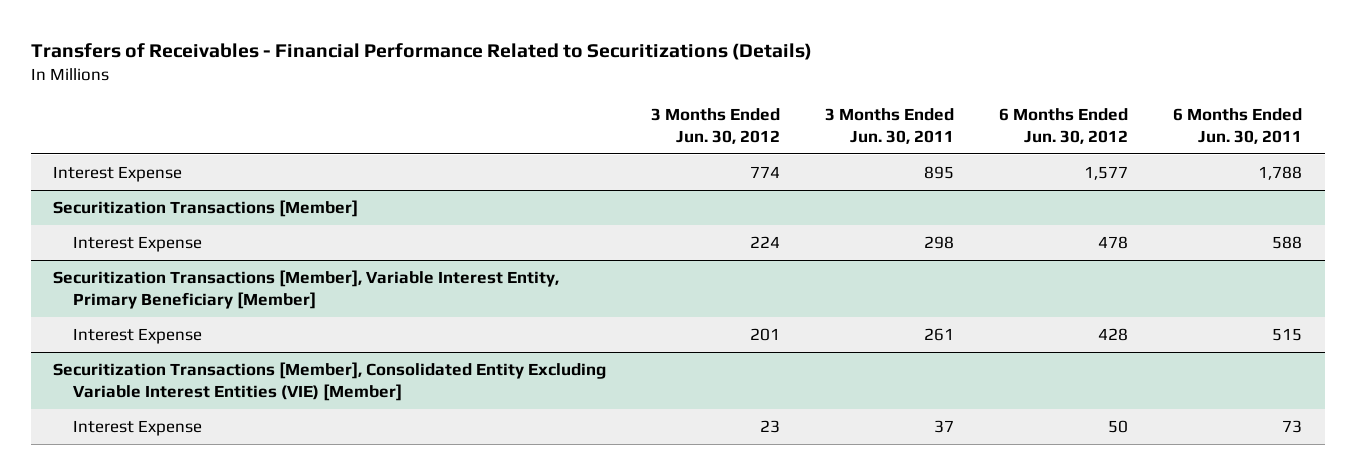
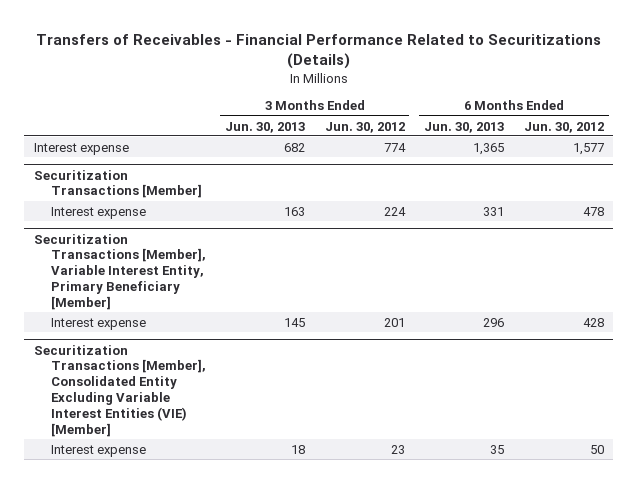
[825,108,955,144] 3 Months Ended Jun. 30, 2011 -> none
[1173,108,1303,144] 6 Months Ended Jun. 30, 2011 -> none
none -> [225,121,306,133] Jun. 30, 2013
none -> [424,121,505,133] Jun. 30, 2013
[53,165,183,182] Interest Expense -> [34,142,130,155] Interest expense
[72,235,202,252] Interest Expense -> [50,206,146,219] Interest expense
[72,327,202,344] Interest Expense -> [50,317,146,330] Interest expense
[72,419,202,436] Interest Expense -> [50,444,146,457] Interest expense

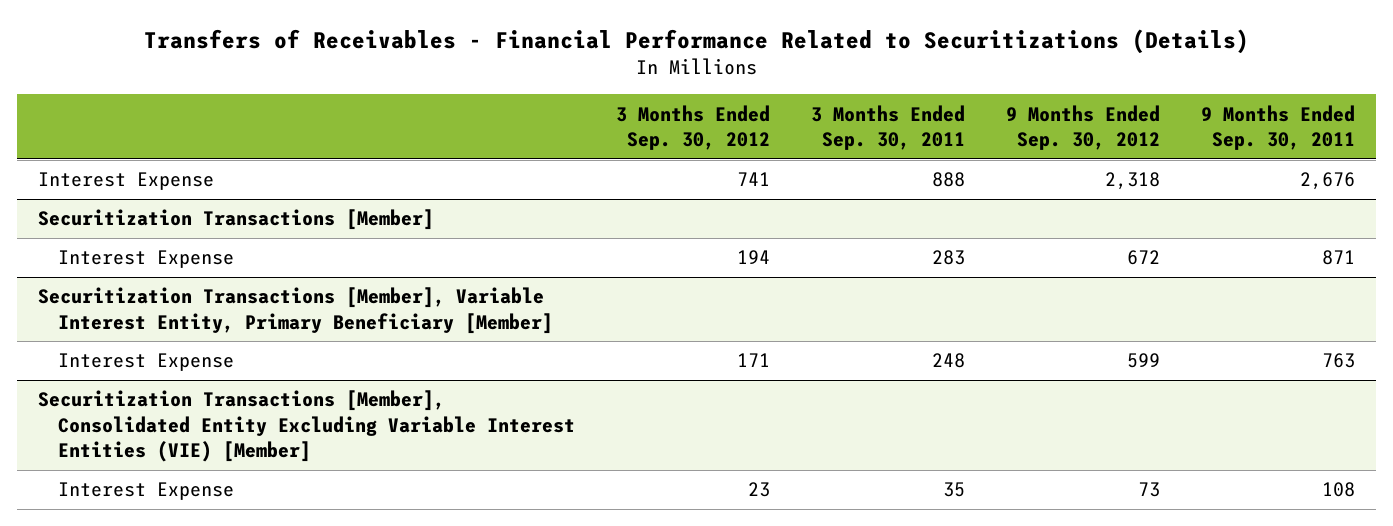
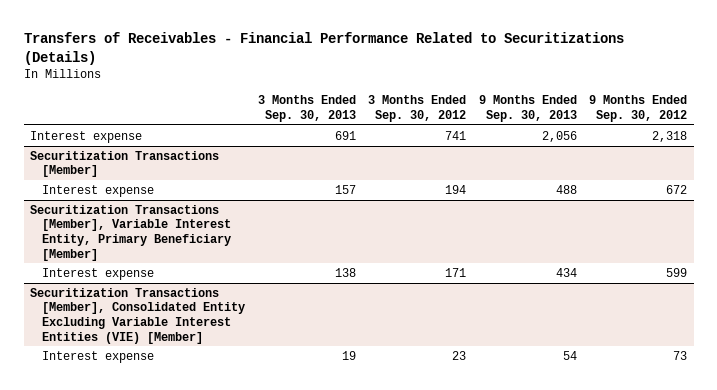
[811,104,966,150] 3 Months Ended Sep. 30, 2011 -> none
[1201,104,1356,150] 9 Months Ended Sep. 30, 2011 -> none
none -> [257,95,356,122] 3 Months Ended Sep. 30, 2013
none -> [478,95,577,122] 9 Months Ended Sep. 30, 2013
[37,172,214,191] Interest Expense -> [30,130,143,143] Interest expense
[58,250,235,269] Interest Expense -> [41,184,154,197] Interest expense
[58,353,235,372] Interest Expense -> [41,267,154,280] Interest expense
[58,482,235,501] Interest Expense -> [41,350,154,363] Interest expense

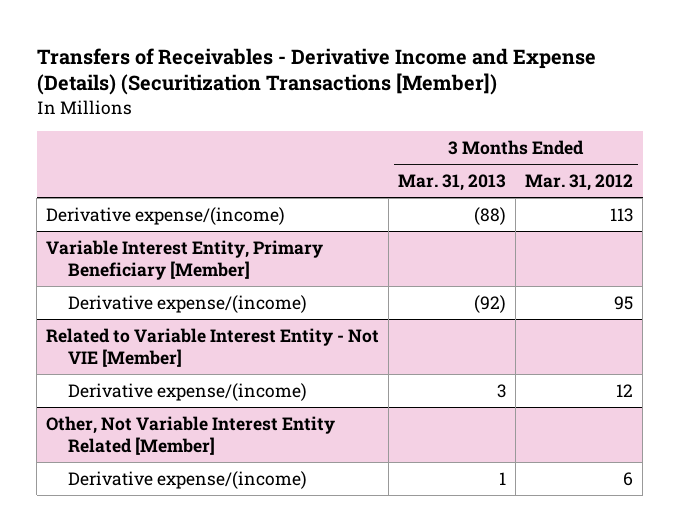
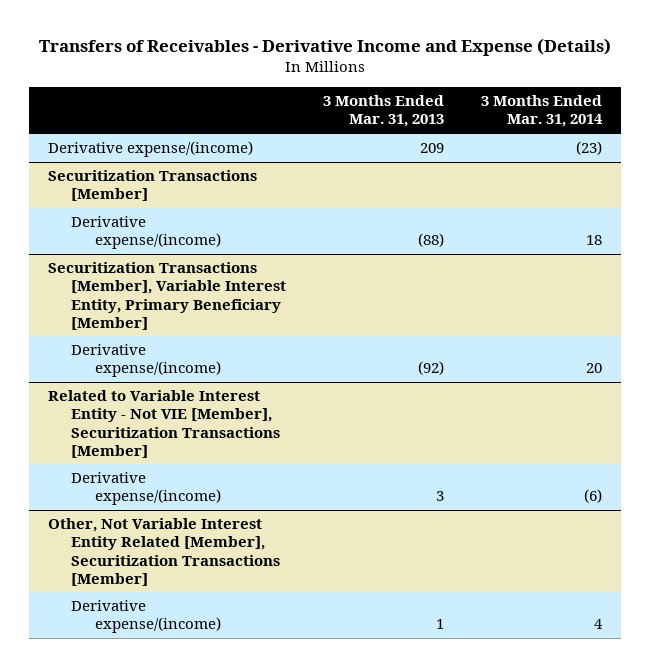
[36,47,596,96] Transfers of Receivables - Derivative Income and Expense (Details) (Securitization Transactions [Member]) -> [39,38,612,57] Transfers of Receivables - Derivative Income and Expense (Details)
[525,174,634,192] Mar. 31, 2012 -> none
none -> [481,95,604,128] 3 Months Ended Mar. 31, 2014
none -> [47,141,253,158] Derivative expense/(income)
none -> [47,170,257,202] Securitization Transactions [Member]
[46,239,324,280] Variable Interest Entity, Primary Beneficiary [Member] -> [47,262,287,330] Securitization Transactions [Member], Variable Interest Entity, Primary Beneficiary [Member]
[46,327,380,367] Related to Variable Interest Entity - Not VIE [Member] -> [47,390,281,458] Related to Variable Interest Entity - Not VIE [Member], Securitization Transactions [Member]
[46,415,336,455] Other, Not Variable Interest Entity Related [Member] -> [47,518,281,586] Other, Not Variable Interest Entity Related [Member], Securitization Transactions [Member]

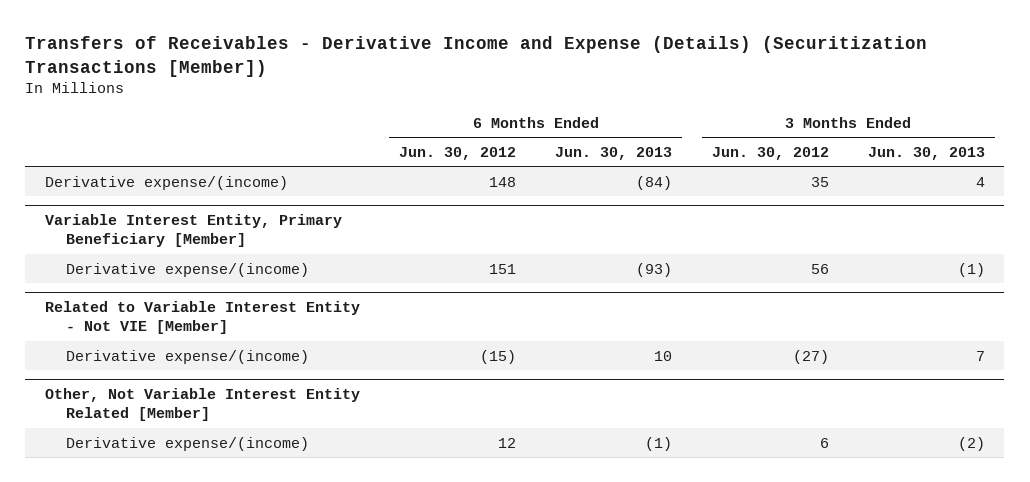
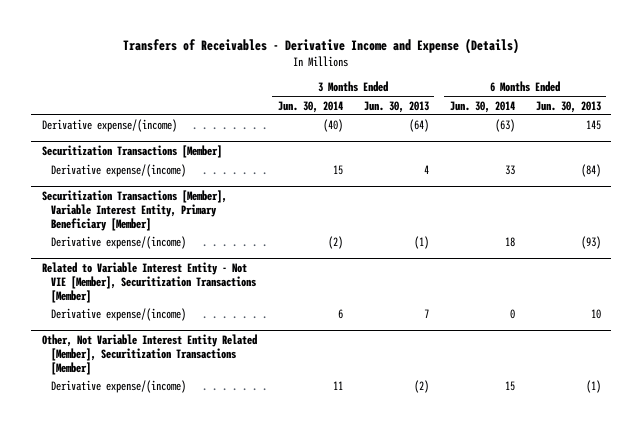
[25,35,928,77] Transfers of Receivables - Derivative Income and Expense (Details) (Securitization Transactions [Member]) -> [123,37,520,54] Transfers of Receivables - Derivative Income and Expense (Details)
[399,146,517,160] Jun. 30, 2012 -> none
[711,146,829,160] Jun. 30, 2012 -> none
none -> [277,100,343,113] Jun. 30, 2014
none -> [449,100,515,113] Jun. 30, 2014
none -> [41,119,177,133] Derivative expense/(income)
none -> [41,145,222,159] Securitization Transactions [Member]
[44,214,342,248] Variable Interest Entity, Primary Beneficiary [Member] -> [41,190,227,232] Securitization Transactions [Member], Variable Interest Entity, Primary Beneficiary [Member]
[44,301,360,335] Related to Variable Interest Entity - Not VIE [Member] -> [41,262,257,304] Related to Variable Interest Entity - Not VIE [Member], Securitization Transactions [Member]
[44,388,360,422] Other, Not Variable Interest Entity Related [Member] -> [41,334,257,376] Other, Not Variable Interest Entity Related [Member], Securitization Transactions [Member]

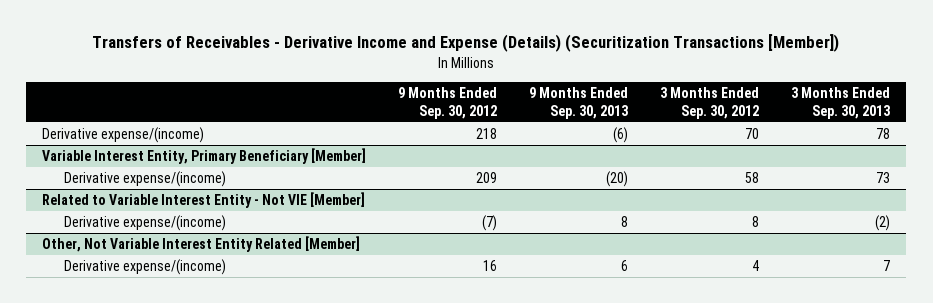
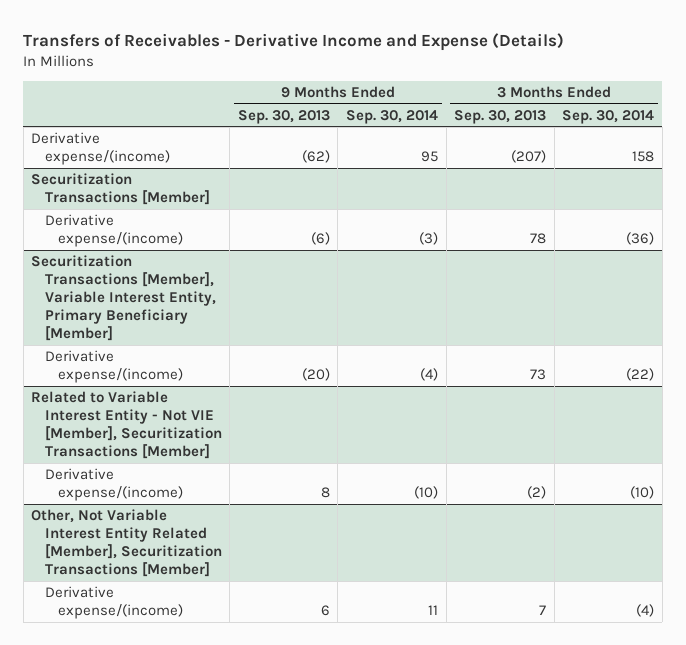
[92,34,840,53] Transfers of Receivables - Derivative Income and Expense (Details) (Securitization Transactions [Member]) -> [23,33,565,52] Transfers of Receivables - Derivative Income and Expense (Details)
[398,87,498,119] 9 Months Ended Sep. 30, 2012 -> none
[660,87,760,119] 3 Months Ended Sep. 30, 2012 -> none
none -> [346,109,439,124] Sep. 30, 2014
none -> [562,109,655,124] Sep. 30, 2014
none -> [31,131,170,166] Derivative expense/(income)
none -> [31,172,210,206] Securitization Transactions [Member]
[42,148,367,165] Variable Interest Entity, Primary Beneficiary [Member] -> [31,254,216,342] Securitization Transactions [Member], Variable Interest Entity, Primary Beneficiary [Member]
[42,192,366,209] Related to Variable Interest Entity - Not VIE [Member] -> [31,390,222,460] Related to Variable Interest Entity - Not VIE [Member], Securitization Transactions [Member]
[42,236,361,253] Other, Not Variable Interest Entity Related [Member] -> [31,508,222,578] Other, Not Variable Interest Entity Related [Member], Securitization Transactions [Member]

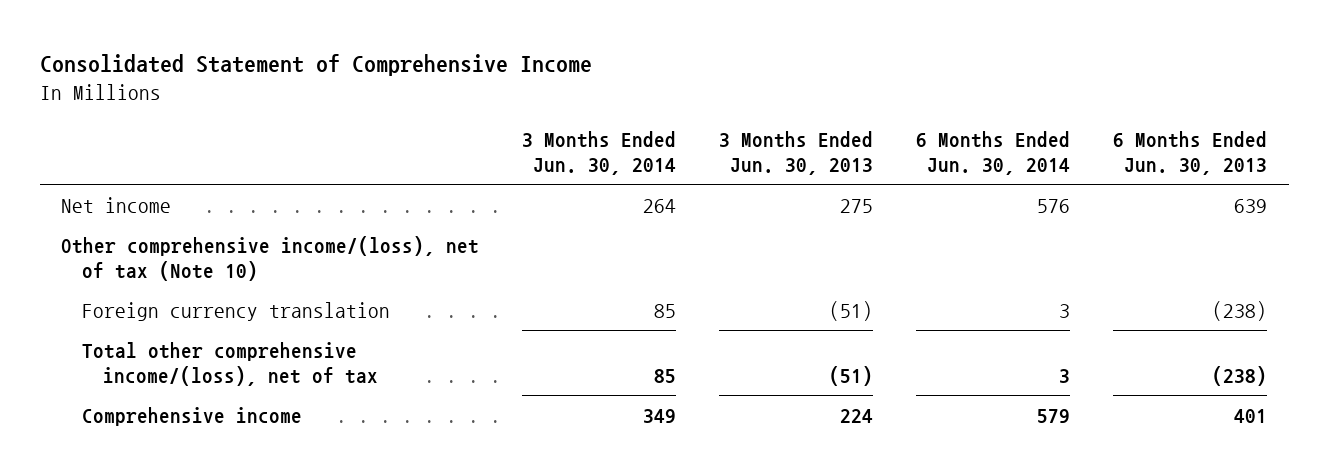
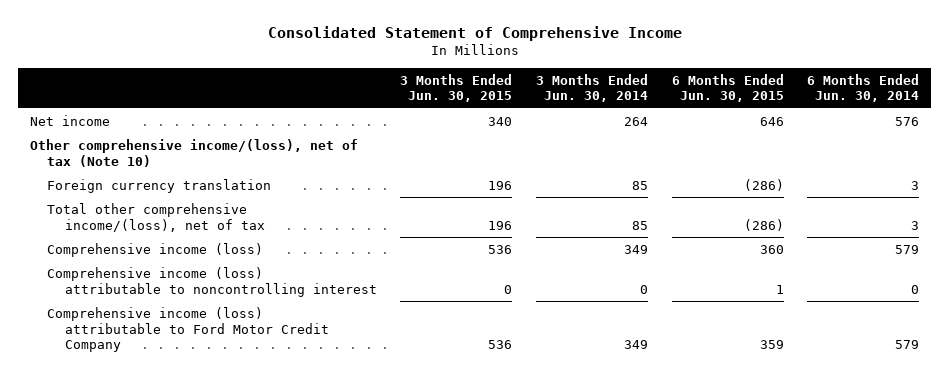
[719,130,874,175] 3 Months Ended Jun. 30, 2013 -> none
[1113,130,1268,175] 6 Months Ended Jun. 30, 2013 -> none
none -> [400,73,513,103] 3 Months Ended Jun. 30, 2015
none -> [671,73,784,103] 6 Months Ended Jun. 30, 2015
none -> [47,242,264,257] Comprehensive income (loss)
none -> [47,266,377,297] Comprehensive income (loss) attributable to noncontrolling interest
[82,406,303,426] Comprehensive income -> [47,306,329,353] Comprehensive income (loss) attributable to Ford Motor Credit Company

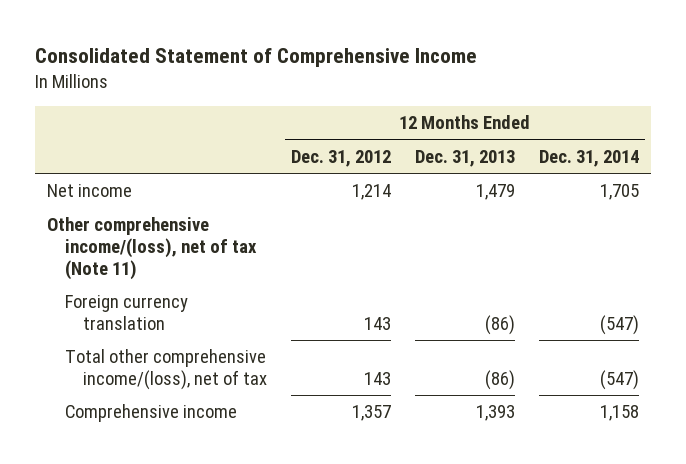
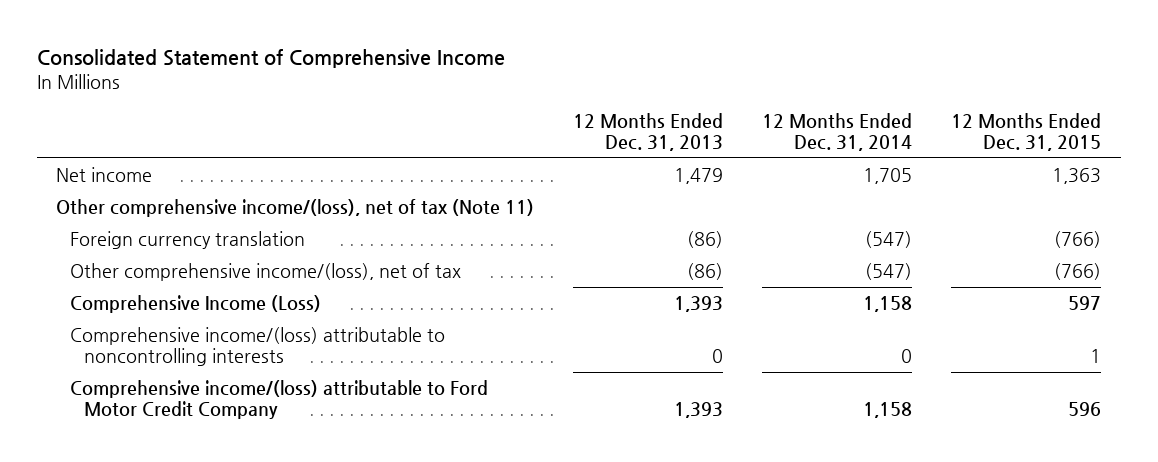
[291,150,392,168] Dec. 31, 2012 -> none
none -> [951,113,1102,151] 12 Months Ended Dec. 31, 2015
[64,349,268,391] Total other comprehensive income/(loss), net of tax -> [70,263,462,282] Other comprehensive income/(loss), net of tax
none -> [70,295,322,314] Comprehensive Income (Loss)
none -> [70,327,446,366] Comprehensive income/(loss) attributable to noncontrolling interests
[64,404,237,423] Comprehensive income -> [70,380,489,419] Comprehensive income/(loss) attributable to Ford Motor Credit Company

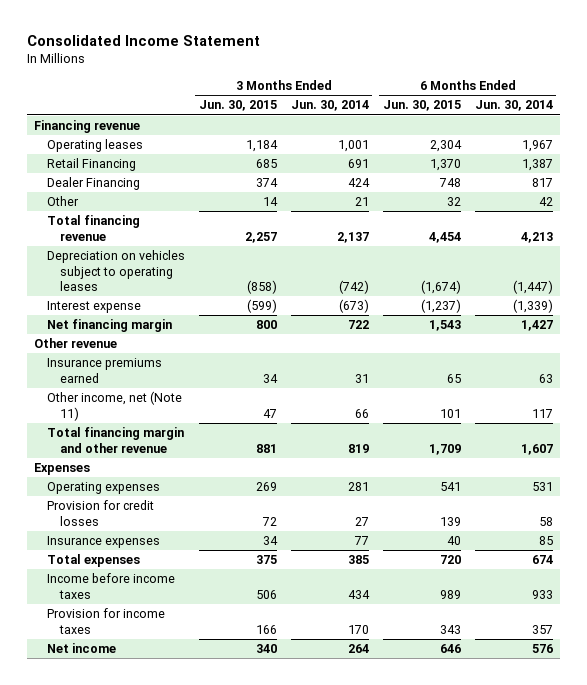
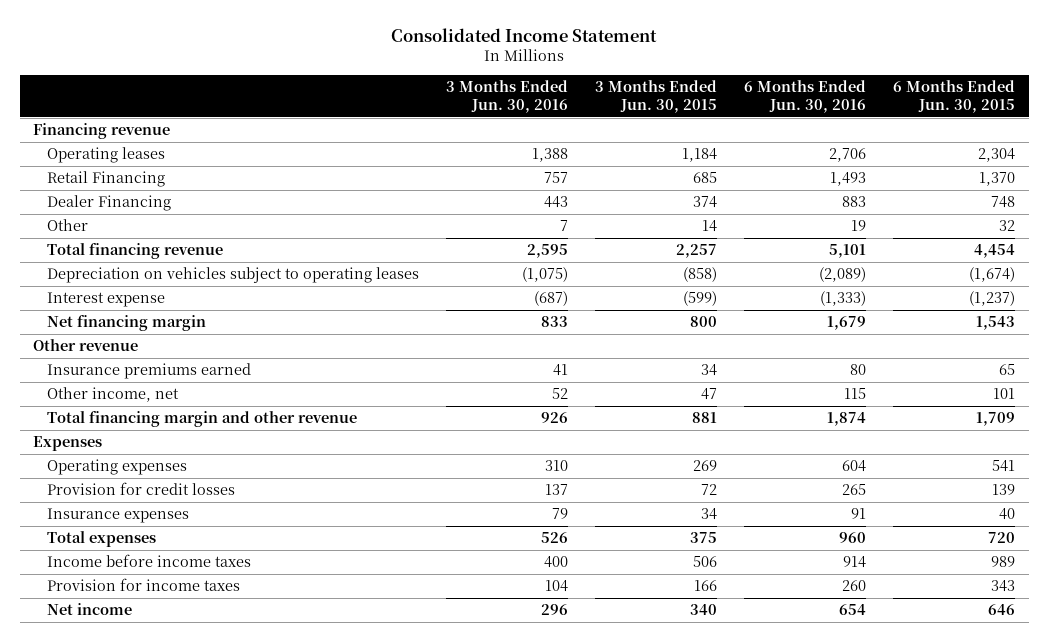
[290,100,369,112] Jun. 30, 2014 -> none
[474,100,553,112] Jun. 30, 2014 -> none
none -> [445,80,568,113] 3 Months Ended Jun. 30, 2016
none -> [743,80,866,113] 6 Months Ended Jun. 30, 2016
[46,391,182,421] Other income, net (Note 11) -> [46,387,179,403] Other income, net

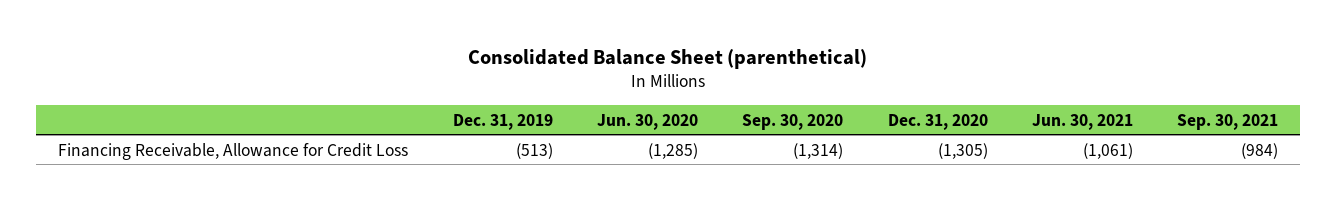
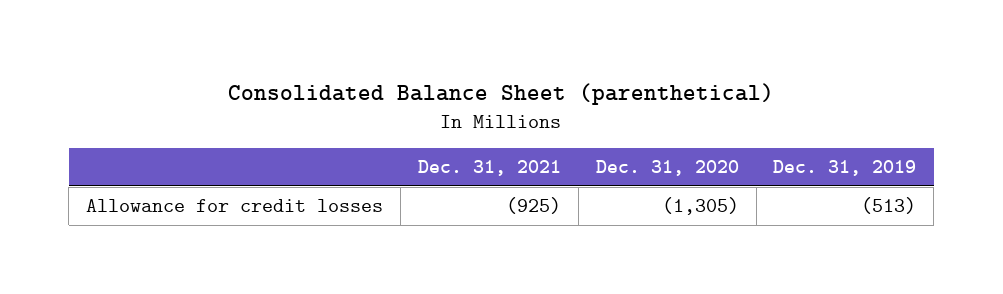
[596,113,698,130] Jun. 30, 2020 -> none
[742,113,844,130] Sep. 30, 2020 -> none
[1031,113,1133,130] Jun. 30, 2021 -> none
[1177,113,1279,130] Sep. 30, 2021 -> none
none -> [417,160,561,177] Dec. 31, 2021
[58,142,409,160] Financing Receivable, Allowance for Credit Loss -> [86,198,384,212] Allowance for credit losses

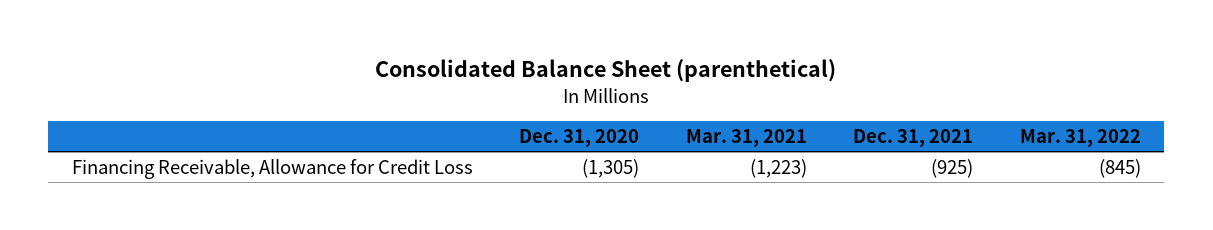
[773,160,917,177] Dec. 31, 2019 -> none
none -> [685,129,807,148] Mar. 31, 2021
none -> [1020,129,1142,148] Mar. 31, 2022
[86,198,384,212] Allowance for credit losses -> [71,158,473,179] Financing Receivable, Allowance for Credit Loss

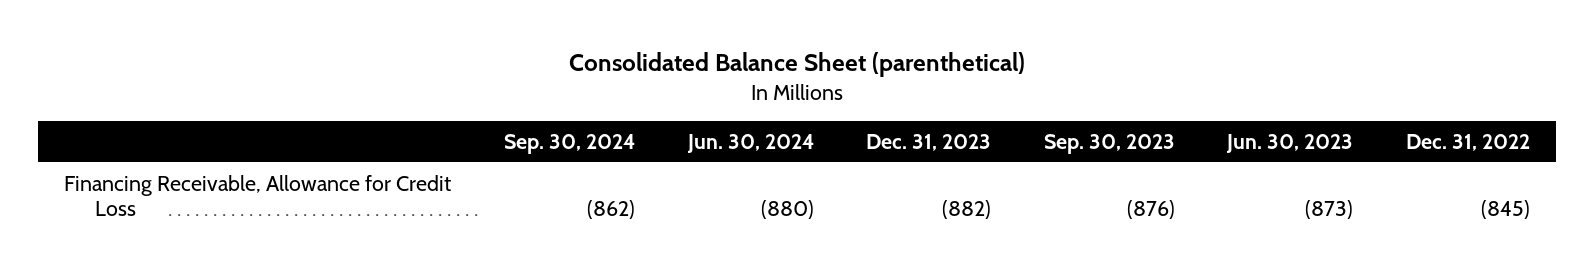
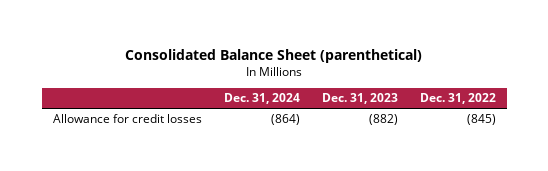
[504,134,636,155] Sep. 30, 2024 -> none
[686,134,814,154] Jun. 30, 2024 -> none
[1043,134,1175,155] Sep. 30, 2023 -> none
[1226,134,1354,154] Jun. 30, 2023 -> none
none -> [223,93,300,105] Dec. 31, 2024
[64,174,452,217] Financing Receivable, Allowance for Credit Loss -> [52,114,202,124] Allowance for credit losses

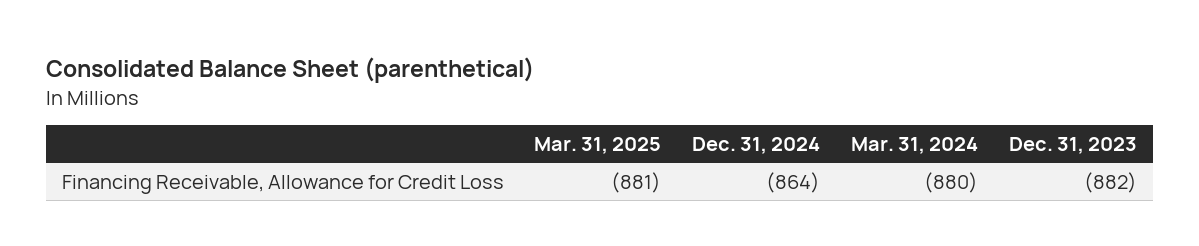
[419,93,496,105] Dec. 31, 2022 -> none
none -> [534,136,662,154] Mar. 31, 2025
none -> [851,136,979,154] Mar. 31, 2024
[52,114,202,124] Allowance for credit losses -> [61,175,504,195] Financing Receivable, Allowance for Credit Loss

